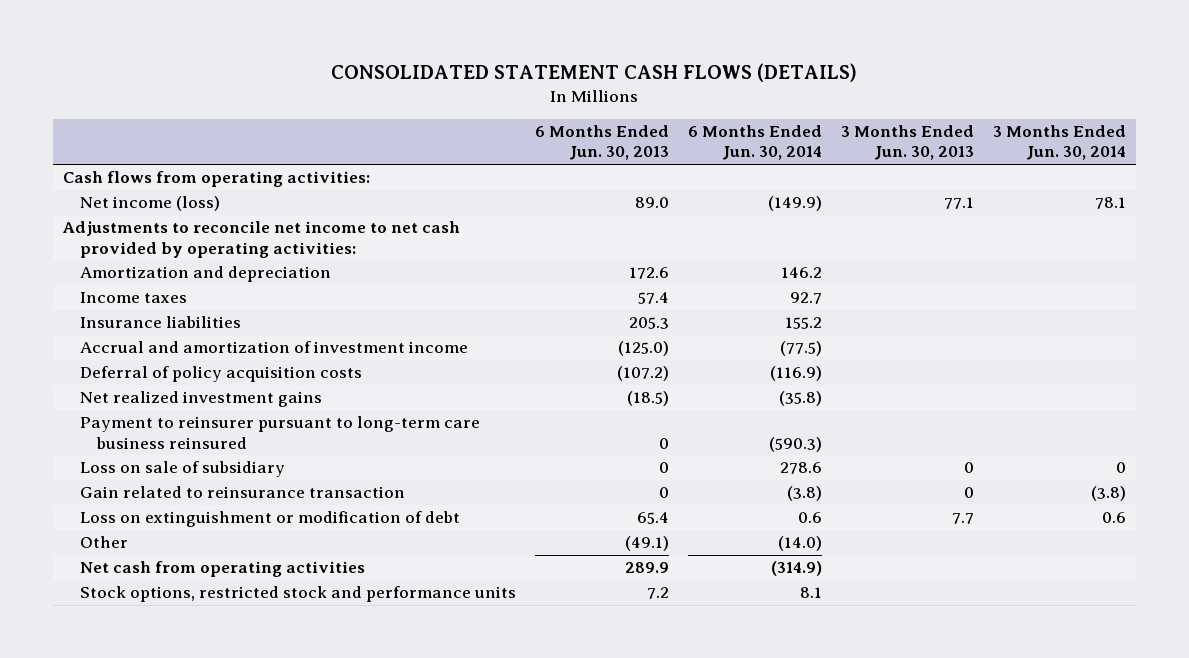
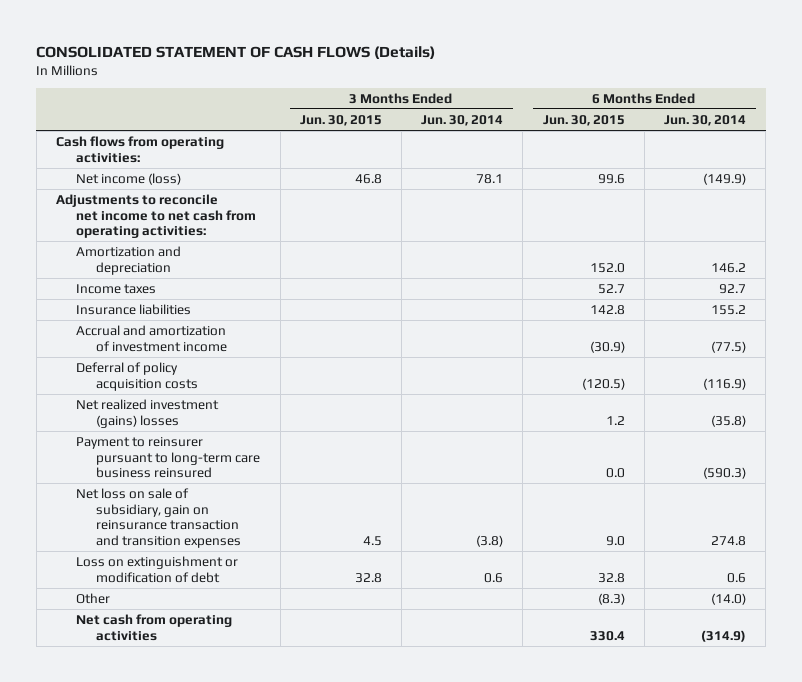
[331,63,858,83] CONSOLIDATED STATEMENT CASH FLOWS (DETAILS) -> [36,45,436,59] CONSOLIDATED STATEMENT OF CASH FLOWS (Details)
[534,125,669,161] 6 Months Ended Jun. 30, 2013 -> none
[840,125,974,161] 3 Months Ended Jun. 30, 2013 -> none
none -> [299,114,382,126] Jun. 30, 2015
none -> [542,114,625,126] Jun. 30, 2015
[61,221,460,258] Adjustments to reconcile net income to net cash provided by operating activities: -> [55,193,257,239] Adjustments to reconcile net income to net cash from operating activities:
[79,391,322,408] Net realized investment gains -> [76,398,220,428] Net realized investment (gains) losses
[79,486,405,499] Gain related to reinsurance transaction -> none
[79,461,285,478] Loss on sale of subsidiary -> [76,487,242,548] Net loss on sale of subsidiary, gain on reinsurance transaction and transition expenses
[779,462,822,475] 278.6 -> [711,535,747,546] 274.8
[1116,462,1127,474] 0 -> [476,534,504,547] (3.8)
[79,586,516,603] Stock options, restricted stock and performance units -> none

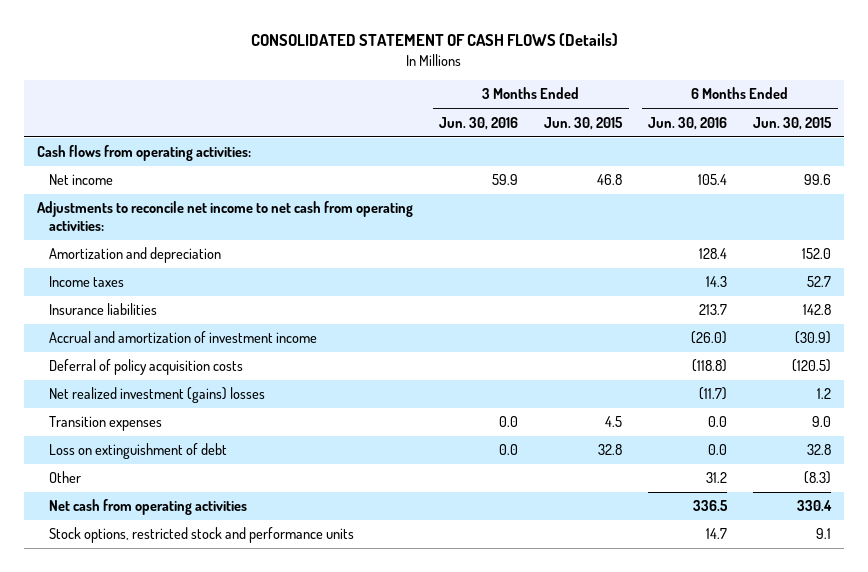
[421,114,504,126] Jun. 30, 2014 -> none
[664,114,747,126] Jun. 30, 2014 -> none
none -> [439,116,519,130] Jun. 30, 2016
none -> [648,116,728,130] Jun. 30, 2016
[76,172,182,185] Net income (loss) -> [49,174,114,186] Net income
[76,436,261,479] Payment to reinsurer pursuant to long-term care business reinsured -> none
[76,487,242,548] Net loss on sale of subsidiary, gain on reinsurance transaction and transition expenses -> [49,416,163,432] Transition expenses
[76,555,239,583] Loss on extinguishment or modification of debt -> [49,443,228,460] Loss on extinguishment of debt
none -> [49,527,355,544] Stock options, restricted stock and performance units

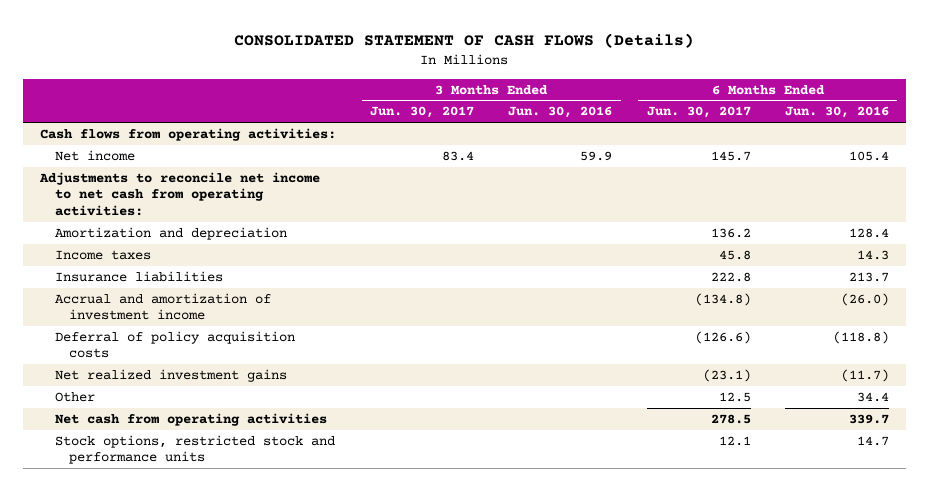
[544,116,624,130] Jun. 30, 2015 -> none
[753,116,833,130] Jun. 30, 2015 -> none
none -> [370,106,475,119] Jun. 30, 2017
none -> [646,106,751,119] Jun. 30, 2017
[49,416,163,432] Transition expenses -> none
[49,443,228,460] Loss on extinguishment of debt -> none
[49,387,266,404] Net realized investment (gains) losses -> [54,369,287,383] Net realized investment gains
[706,472,728,484] 31.2 -> [856,392,889,403] 34.4
[693,500,729,512] 336.5 -> [848,414,889,425] 339.7

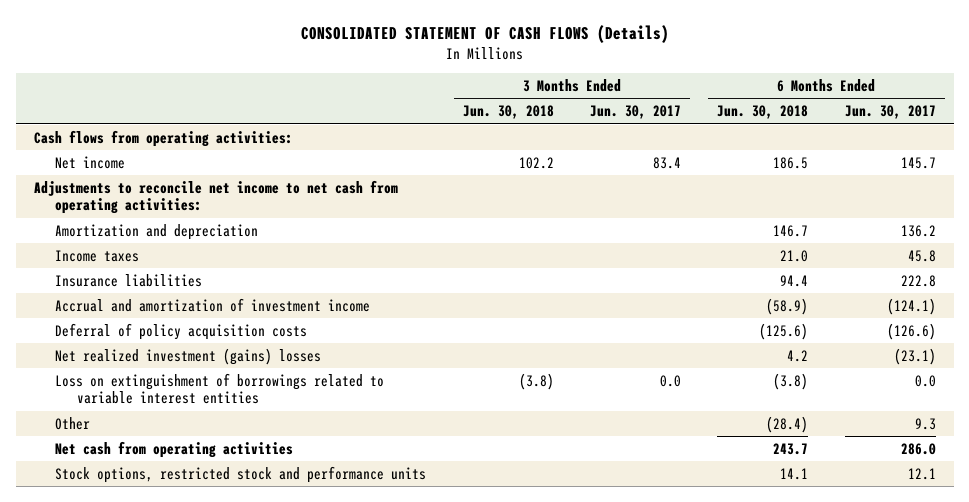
[508,106,613,119] Jun. 30, 2016 -> none
[784,106,889,119] Jun. 30, 2016 -> none
none -> [462,105,554,120] Jun. 30, 2018
none -> [717,105,809,120] Jun. 30, 2018
[694,293,751,307] (134.8) -> [886,297,936,315] (124.1)
[54,369,287,383] Net realized investment gains -> [55,347,322,365] Net realized investment (gains) losses
none -> [55,372,385,405] Loss on extinguishment of borrowings related to variable interest entities
[718,392,751,403] 12.5 -> [914,417,936,430] 9.3
[710,414,751,425] 278.5 -> [900,442,936,455] 286.0

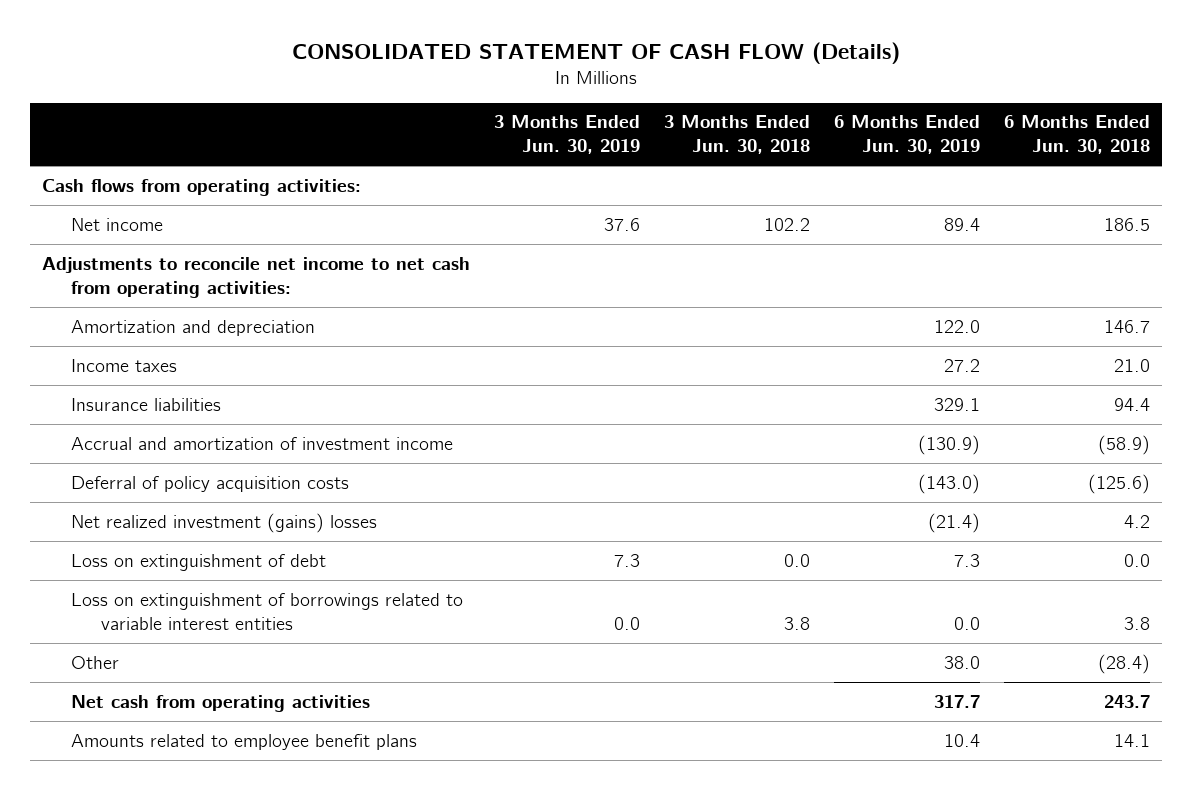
[300,24,669,43] CONSOLIDATED STATEMENT OF CASH FLOWS (Details) -> [291,41,900,64] CONSOLIDATED STATEMENT OF CASH FLOW (Details)
[589,105,681,120] Jun. 30, 2017 -> none
[844,105,936,120] Jun. 30, 2017 -> none
none -> [493,115,640,155] 3 Months Ended Jun. 30, 2019
none -> [833,115,980,155] 6 Months Ended Jun. 30, 2019
none -> [71,553,327,571] Loss on extinguishment of debt
[518,372,554,390] (3.8) -> [783,616,810,630] 3.8
[773,372,809,390] (3.8) -> [1124,616,1151,630] 3.8
[55,465,427,483] Stock options, restricted stock and performance units -> [71,733,418,750] Amounts related to employee benefit plans

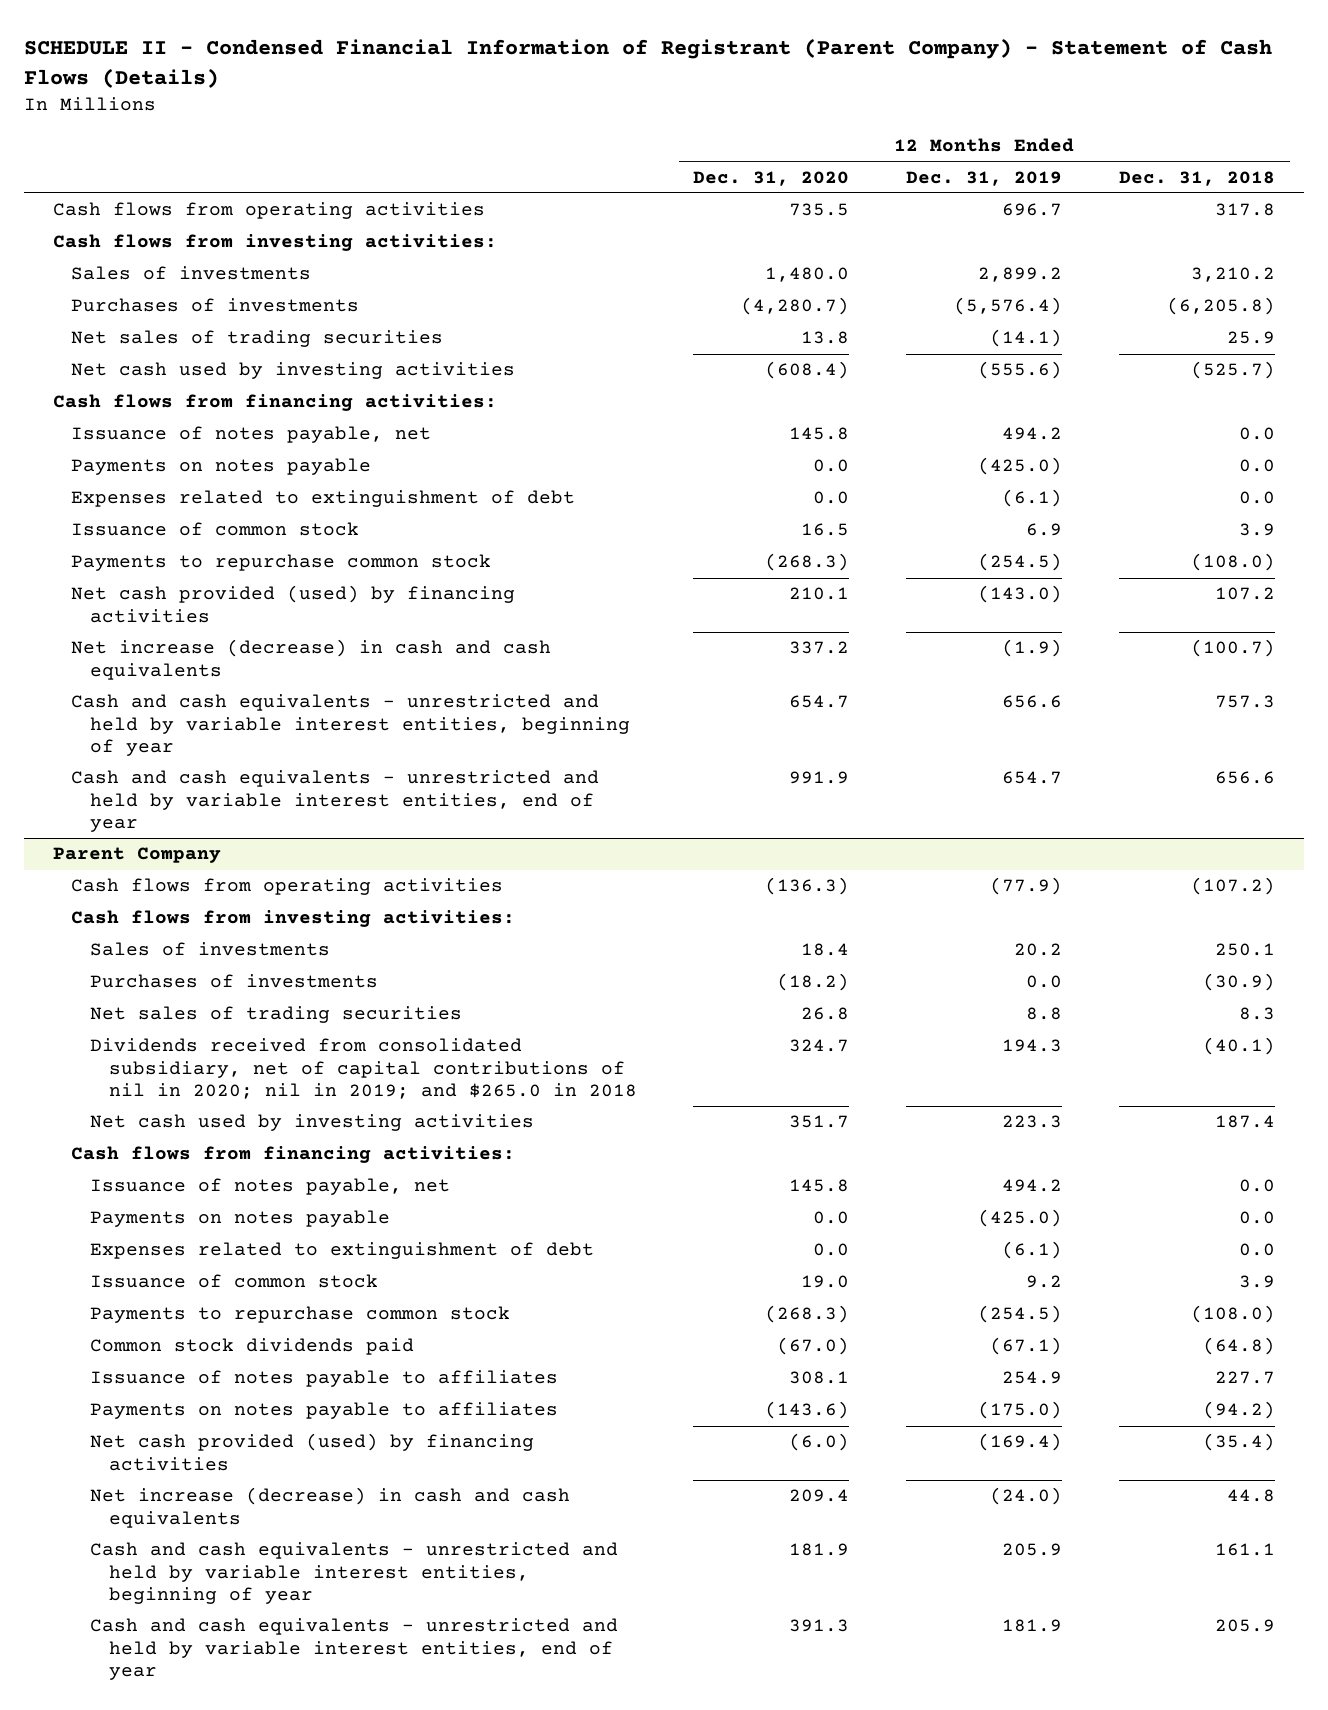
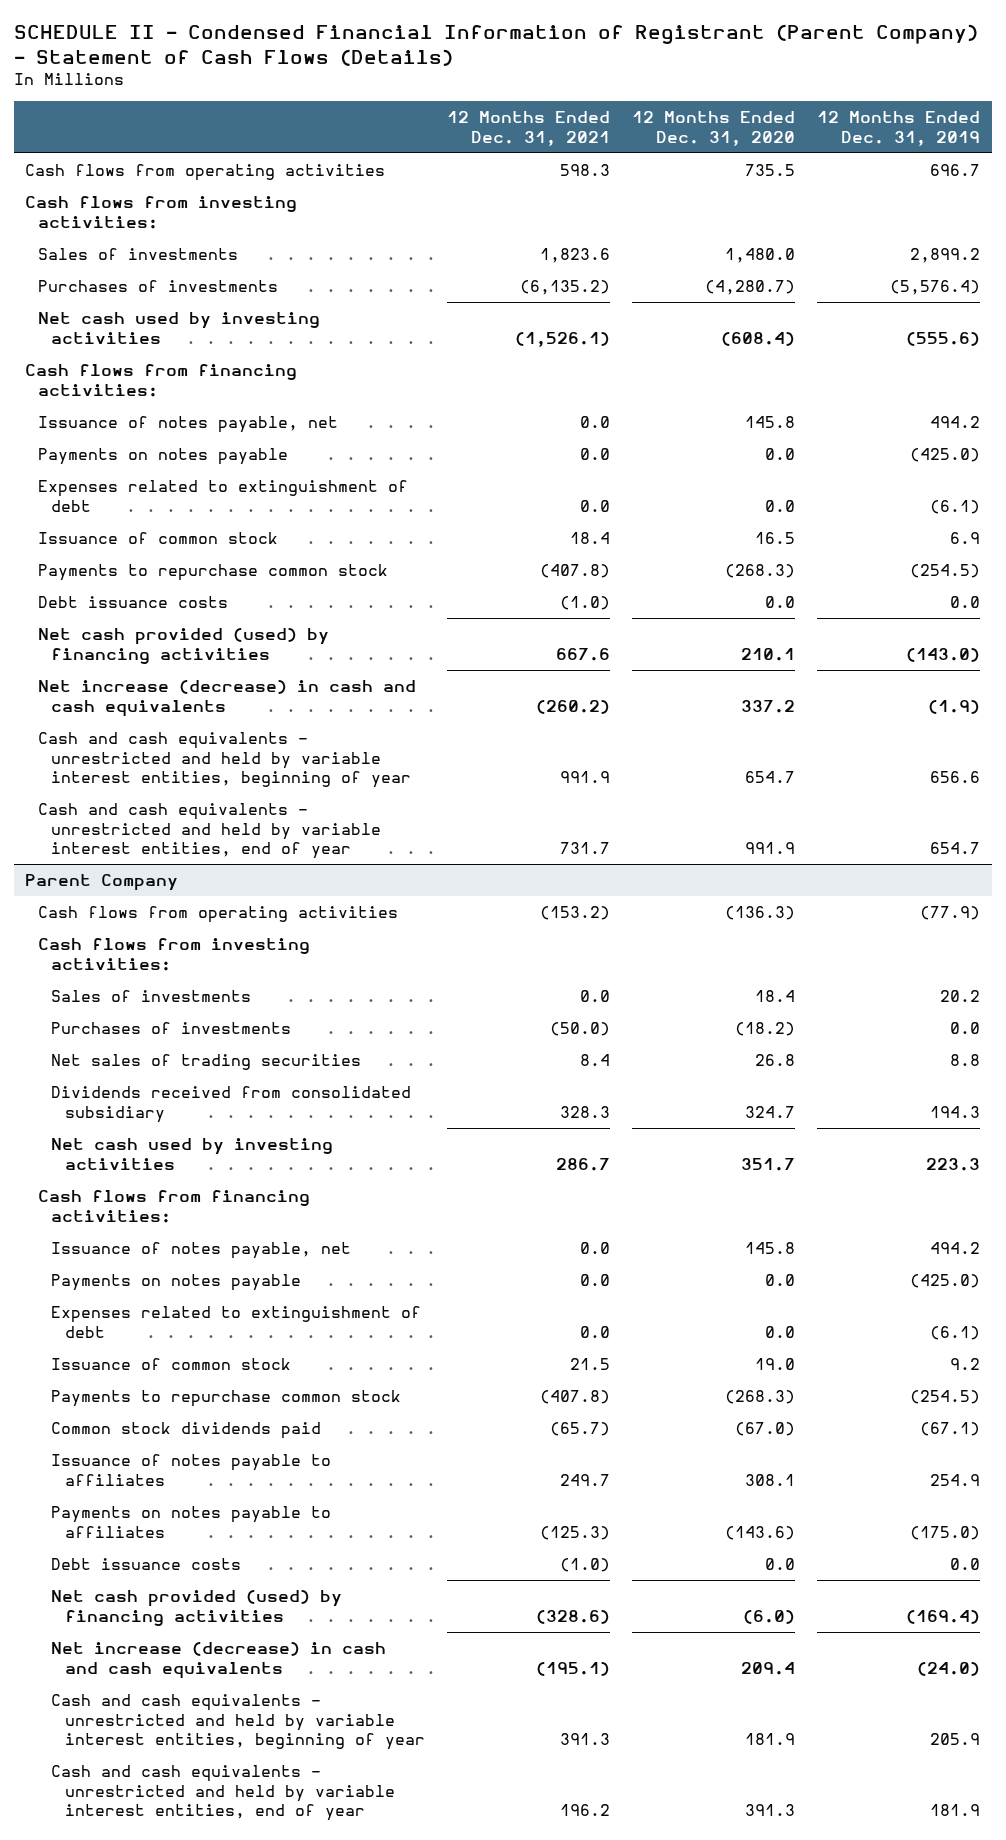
[1119,170,1276,186] Dec. 31, 2018 -> none
none -> [446,111,610,146] 12 Months Ended Dec. 31, 2021
[71,330,444,348] Net sales of trading securities -> none
none -> [38,596,229,609] Debt issuance costs
[89,1038,637,1100] Dividends received from consolidated subsidiary, net of capital contributions of nil in 2020; nil in 2019; and $265.0 in 2018 -> [51,1086,412,1123] Dividends received from consolidated subsidiary
none -> [51,1558,242,1571] Debt issuance costs

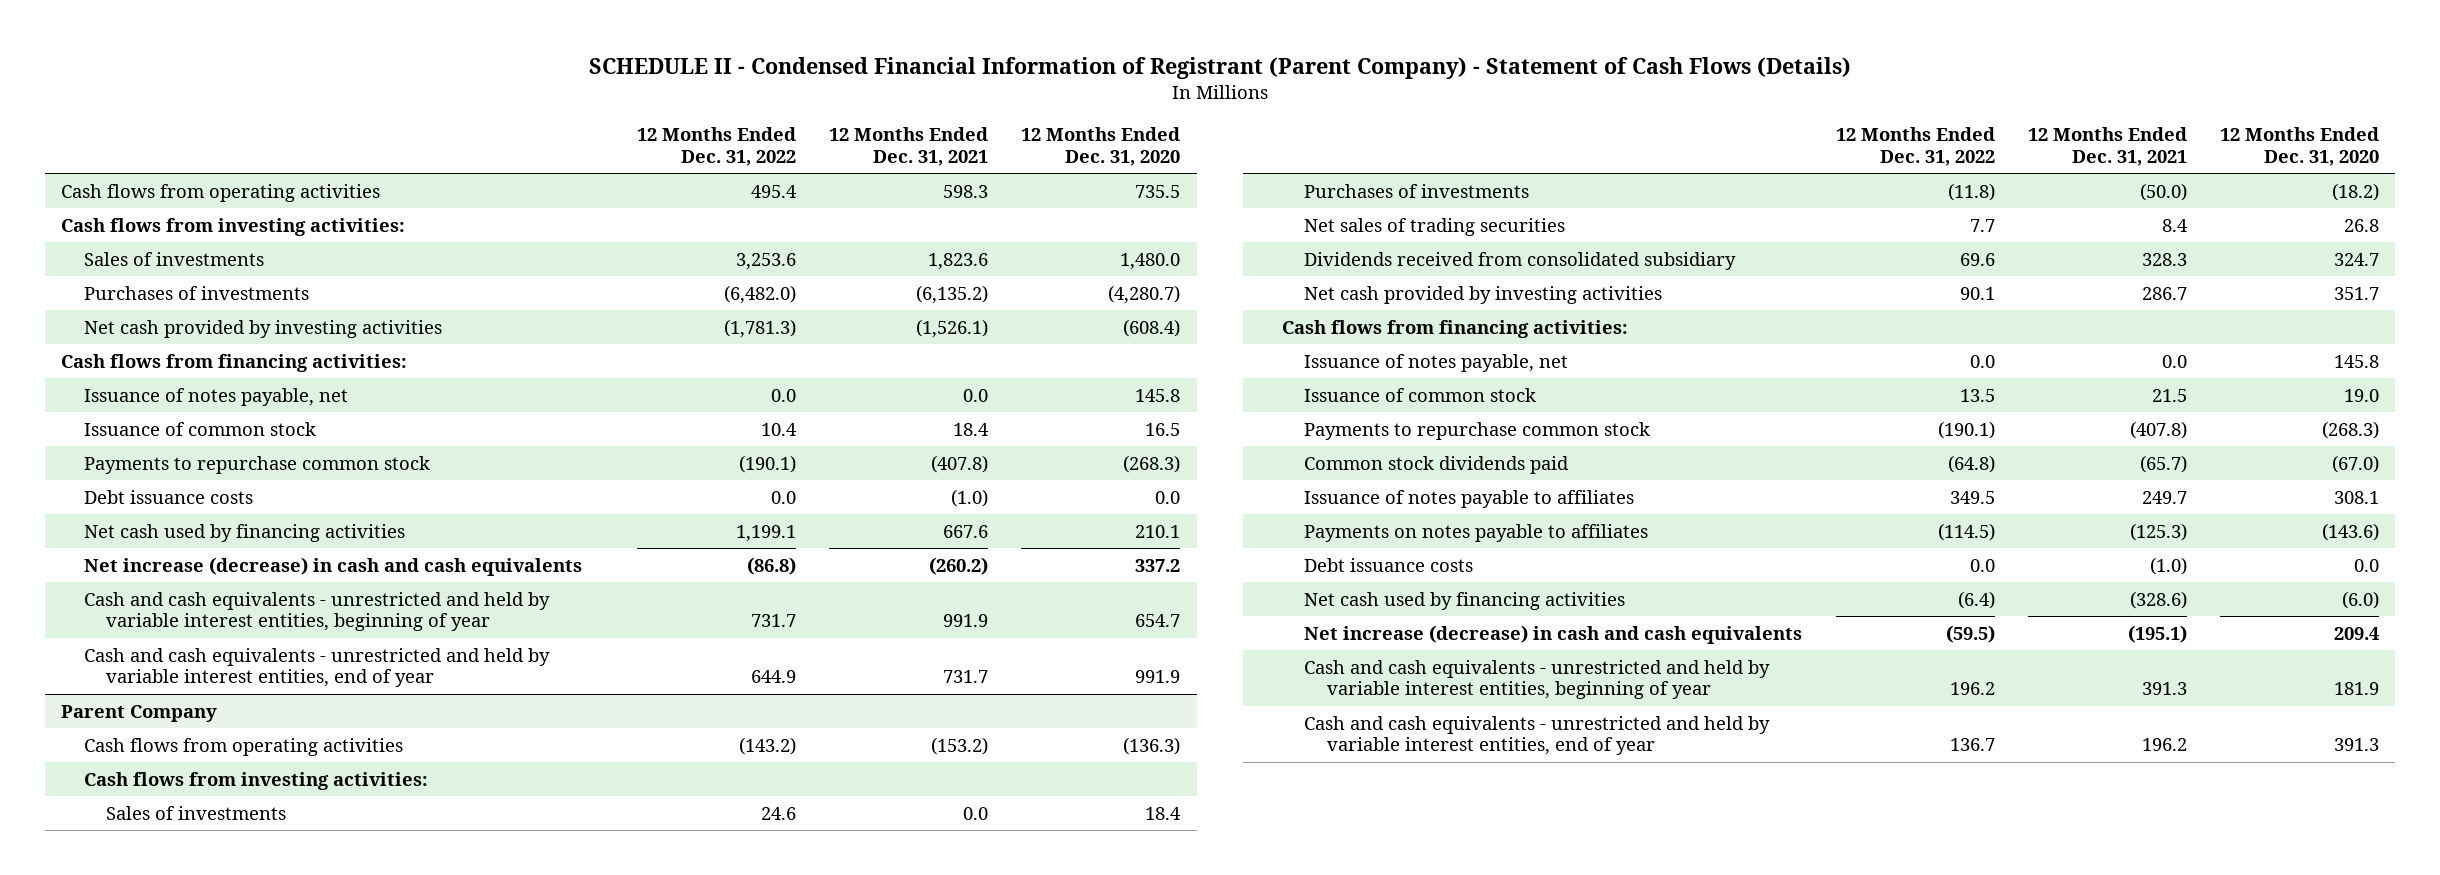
[817,111,981,146] 12 Months Ended Dec. 31, 2019 -> none
none -> [637,126,797,166] 12 Months Ended Dec. 31, 2022
[38,312,321,344] Net cash used by investing activities -> [83,319,442,338] Net cash provided by investing activities
[38,448,289,466] Payments on notes payable -> none
[38,480,409,512] Expenses related to extinguishment of debt -> none
[38,628,330,664] Net cash provided (used) by financing activities -> [83,523,405,542] Net cash used by financing activities
[51,1138,334,1170] Net cash used by investing activities -> [1304,285,1663,304] Net cash provided by investing activities
[51,1274,302,1292] Payments on notes payable -> none
[51,1306,422,1338] Expenses related to extinguishment of debt -> none
[51,1590,343,1626] Net cash provided (used) by financing activities -> [1304,591,1626,610] Net cash used by financing activities

